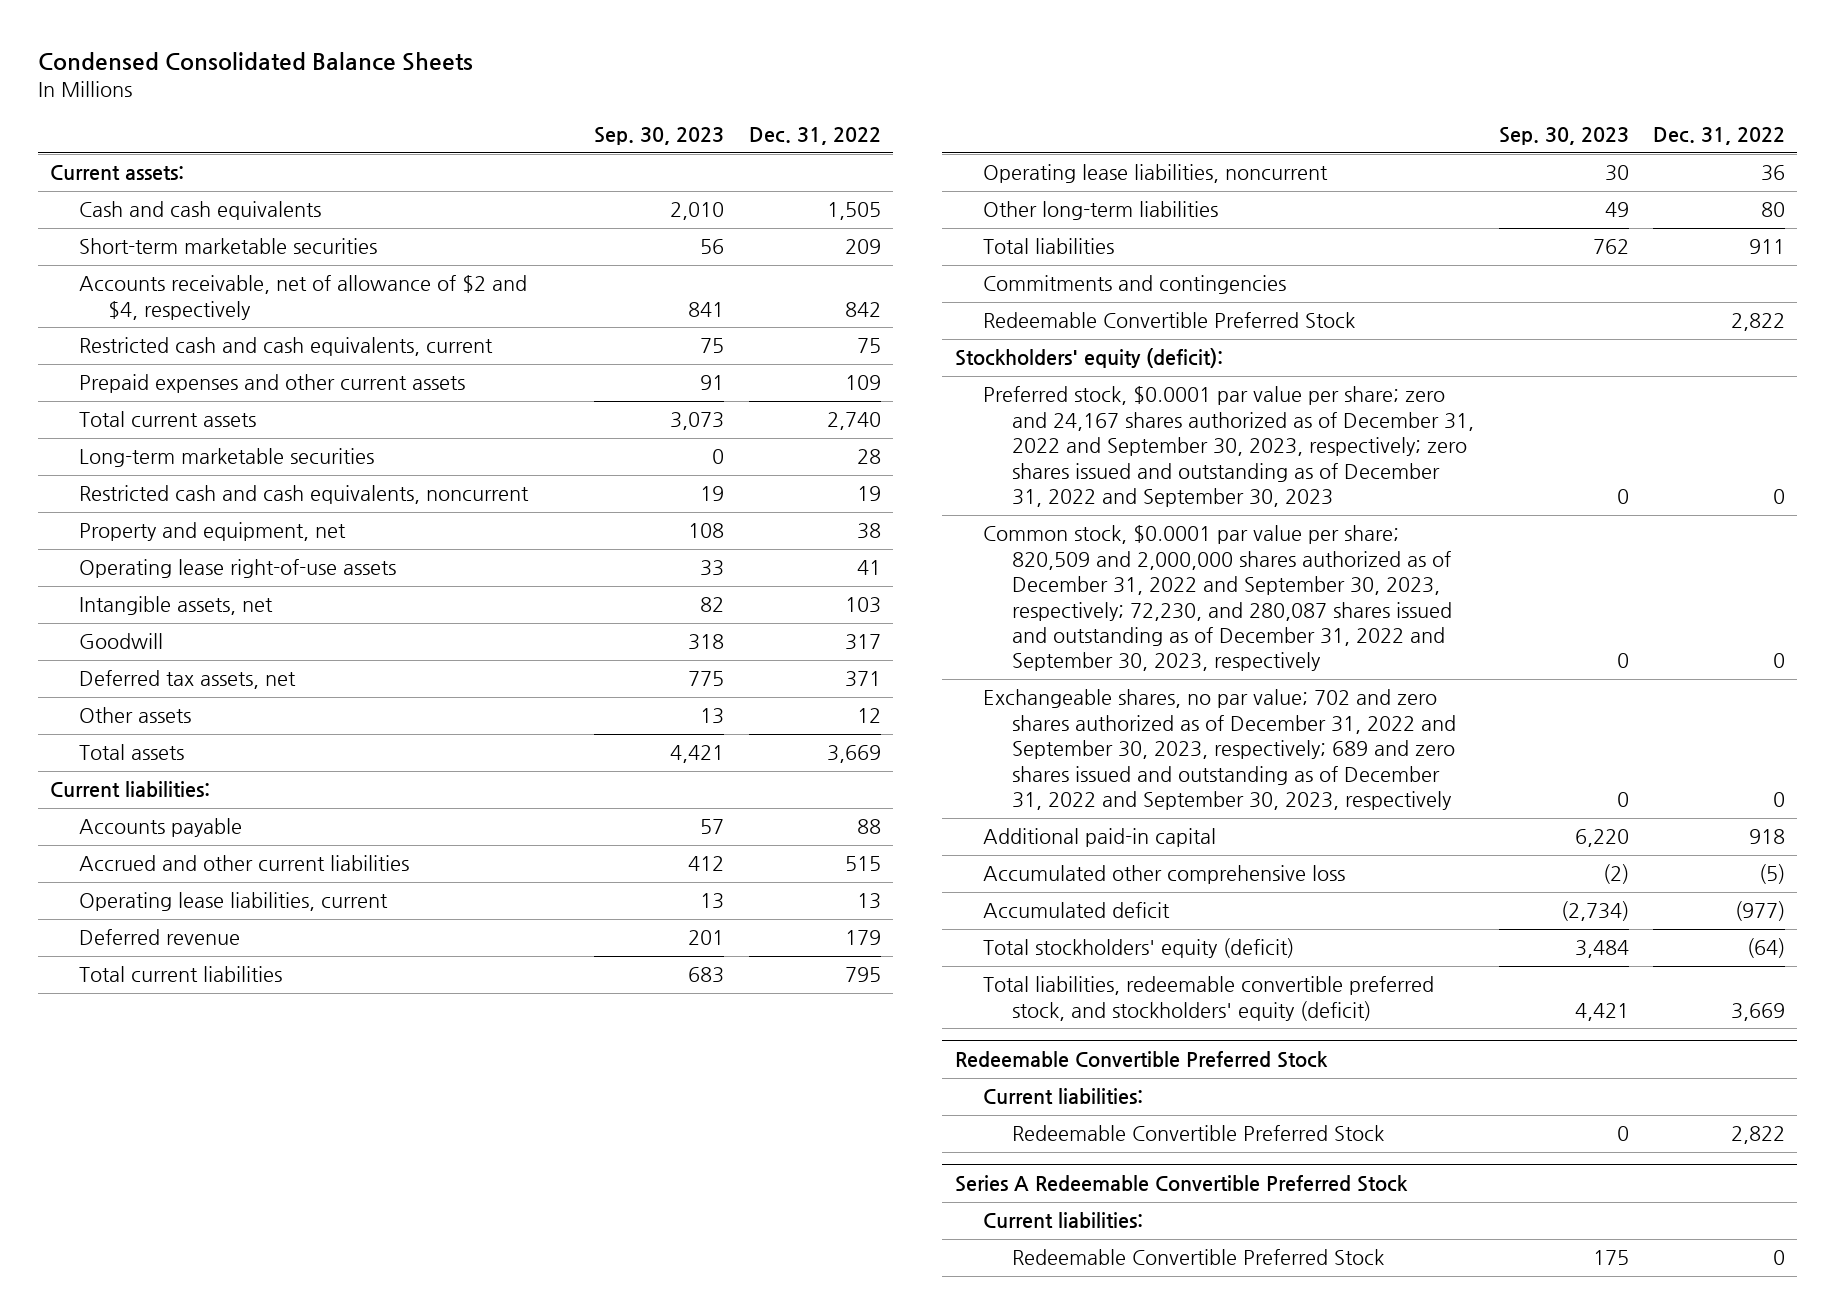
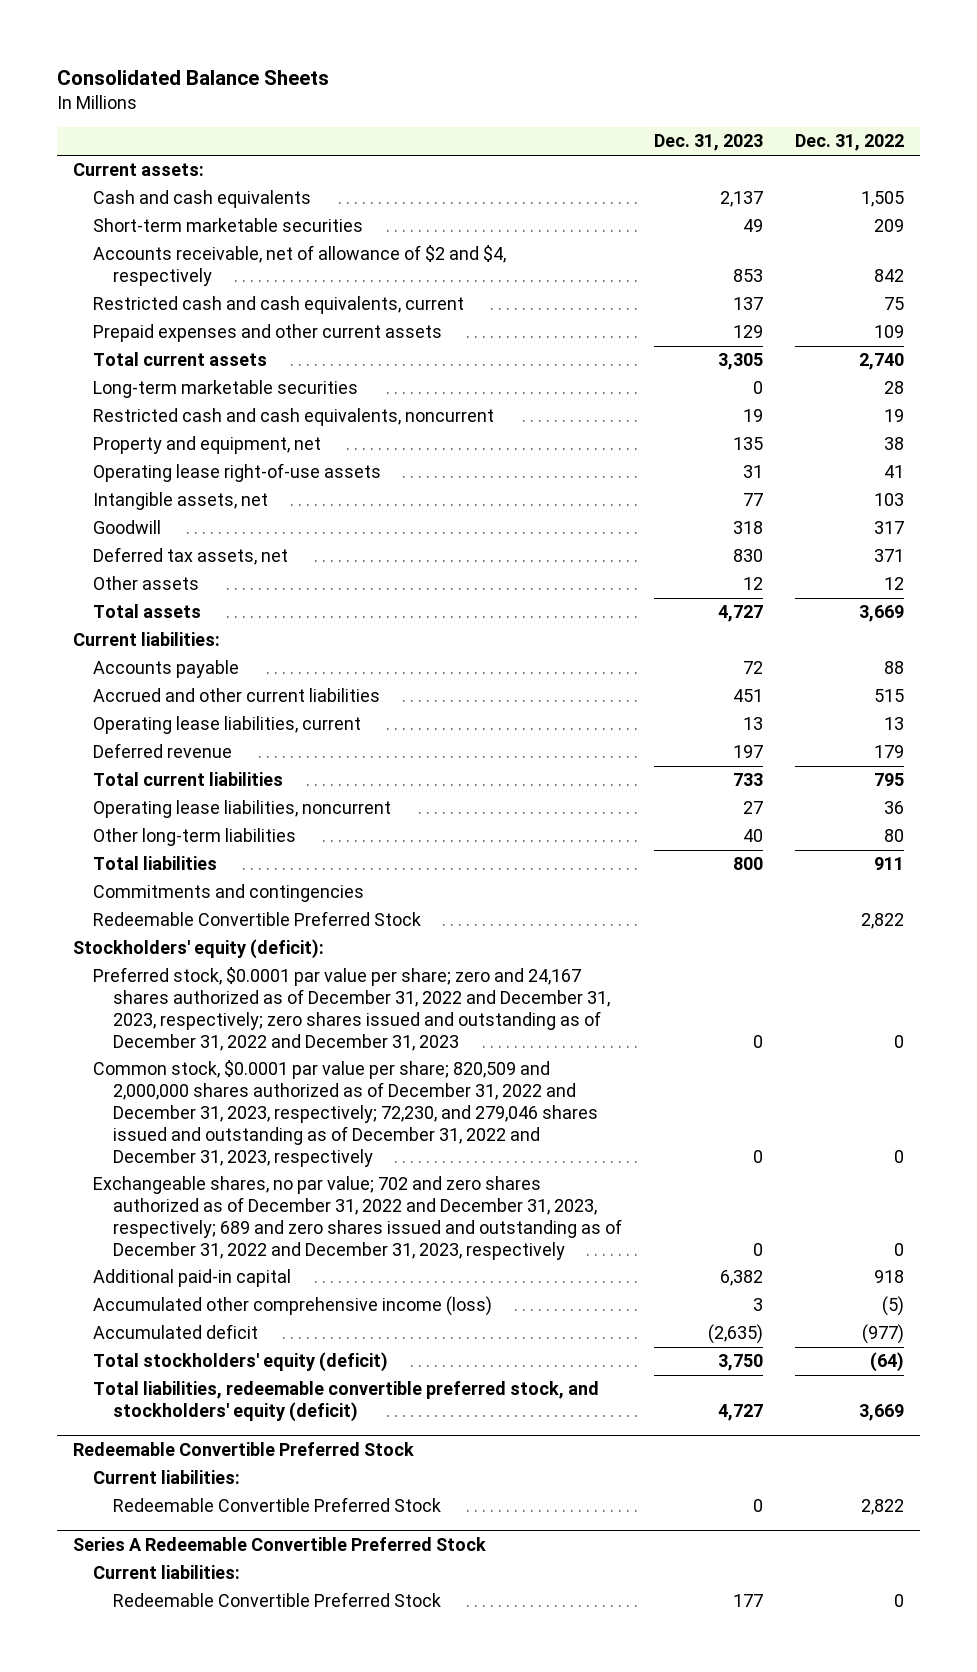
[38,52,474,72] Condensed Consolidated Balance Sheets -> [57,70,330,86] Consolidated Balance Sheets
[594,127,725,146] Sep. 30, 2023 -> none
none -> [653,134,763,152] Dec. 31, 2023
[983,386,1475,508] Preferred stock, $0.0001 par value per share; zero and 24,167 shares authorized as of December 31, 2022 and September 30, 2023, respectively; zero shares issued and outstanding as of December 31, 2022 and September 30, 2023 -> [92,967,610,1051] Preferred stock, $0.0001 par value per share; zero and 24,167 shares authorized as of December 31, 2022 and December 31, 2023, respectively; zero shares issued and outstanding as of December 31, 2022 and December 31, 2023
[983,525,1453,672] Common stock, $0.0001 par value per share; 820,509 and 2,000,000 shares authorized as of December 31, 2022 and September 30, 2023, respectively; 72,230, and 280,087 shares issued and outstanding as of December 31, 2022 and September 30, 2023, respectively -> [92,1060,598,1167] Common stock, $0.0001 par value per share; 820,509 and 2,000,000 shares authorized as of December 31, 2022 and December 31, 2023, respectively; 72,230, and 279,046 shares issued and outstanding as of December 31, 2022 and December 31, 2023, respectively
[983,689,1457,811] Exchangeable shares, no par value; 702 and zero shares authorized as of December 31, 2022 and September 30, 2023, respectively; 689 and zero shares issued and outstanding as of December 31, 2022 and September 30, 2023, respectively -> [92,1176,622,1260] Exchangeable shares, no par value; 702 and zero shares authorized as of December 31, 2022 and December 31, 2023, respectively; 689 and zero shares issued and outstanding as of December 31, 2022 and December 31, 2023, respectively
[983,865,1346,885] Accumulated other comprehensive loss -> [92,1296,492,1317] Accumulated other comprehensive income (loss)

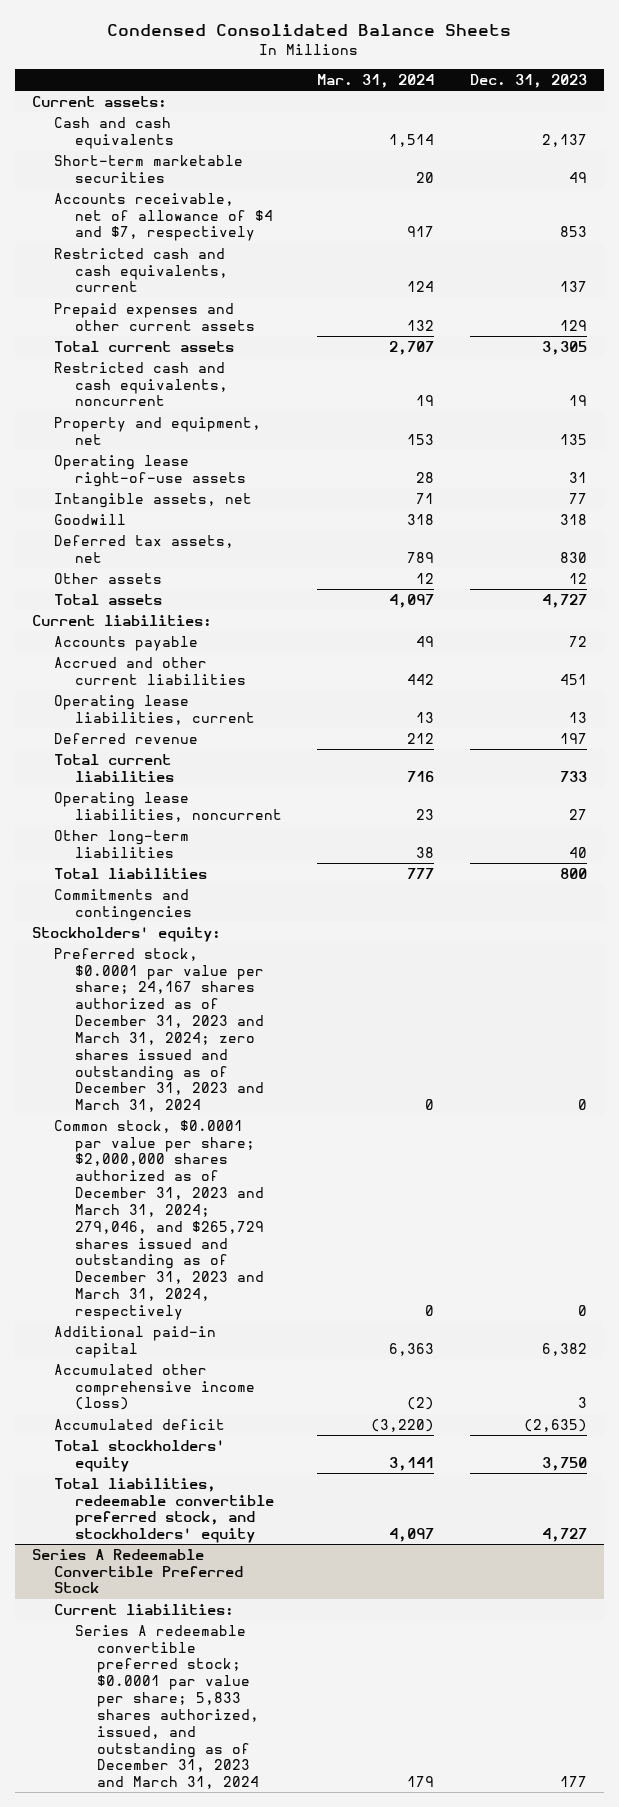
[57,70,330,86] Consolidated Balance Sheets -> [107,24,512,37] Condensed Consolidated Balance Sheets
[794,134,904,152] Dec. 31, 2022 -> none
none -> [317,74,435,89] Mar. 31, 2024
[92,245,506,287] Accounts receivable, net of allowance of $2 and $4, respectively -> [53,192,274,242] Accounts receivable, net of allowance of $4 and $7, respectively
[92,380,358,399] Long-term marketable securities -> none
[92,911,421,927] Redeemable Convertible Preferred Stock -> none
[92,1176,622,1260] Exchangeable shares, no par value; 702 and zero shares authorized as of December 31, 2022 and December 31, 2023, respectively; 689 and zero shares issued and outstanding as of December 31, 2022 and December 31, 2023, respectively -> none
[73,939,325,960] Stockholders' equity (deficit): -> [32,926,222,942] Stockholders' equity:
[92,967,610,1051] Preferred stock, $0.0001 par value per share; zero and 24,167 shares authorized as of December 31, 2022 and December 31, 2023, respectively; zero shares issued and outstanding as of December 31, 2022 and December 31, 2023 -> [53,947,265,1113] Preferred stock, $0.0001 par value per share; 24,167 shares authorized as of December 31, 2023 and March 31, 2024; zero shares issued and outstanding as of December 31, 2023 and March 31, 2024
[92,1060,598,1167] Common stock, $0.0001 par value per share; 820,509 and 2,000,000 shares authorized as of December 31, 2022 and December 31, 2023, respectively; 72,230, and 279,046 shares issued and outstanding as of December 31, 2022 and December 31, 2023, respectively -> [53,1119,265,1320] Common stock, $0.0001 par value per share; $2,000,000 shares authorized as of December 31, 2023 and March 31, 2024; 279,046, and $265,729 shares issued and outstanding as of December 31, 2023 and March 31, 2024, respectively
[73,1442,415,1457] Redeemable Convertible Preferred Stock -> none
[92,1470,240,1485] Current liabilities: -> none
[112,1497,441,1513] Redeemable Convertible Preferred Stock -> none
[92,1352,388,1373] Total stockholders' equity (deficit) -> [53,1439,225,1472] Total stockholders' equity
[92,1381,599,1423] Total liabilities, redeemable convertible preferred stock, and stockholders' equity (deficit) -> [53,1477,275,1544] Total liabilities, redeemable convertible preferred stock, and stockholders' equity
[112,1592,441,1608] Redeemable Convertible Preferred Stock -> [75,1624,259,1790] Series A redeemable convertible preferred stock; $0.0001 par value per share; 5,833 shares authorized, issued, and outstanding as of December 31, 2023 and March 31, 2024

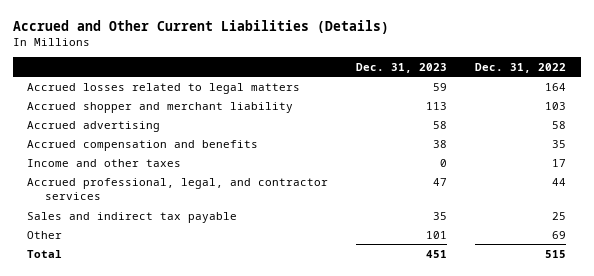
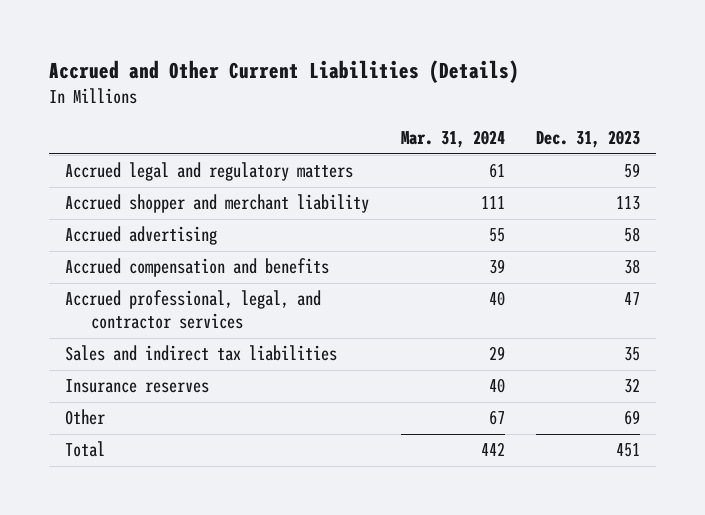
[475,62,567,73] Dec. 31, 2022 -> none
none -> [400,130,505,149] Mar. 31, 2024
[27,82,301,94] Accrued losses related to legal matters -> [65,162,354,182] Accrued legal and regulatory matters
[27,158,182,167] Income and other taxes -> none
[27,211,238,223] Sales and indirect tax payable -> [65,345,338,362] Sales and indirect tax liabilities
none -> [65,379,210,394] Insurance reserves
[426,230,448,239] 101 -> [624,410,641,426] 69

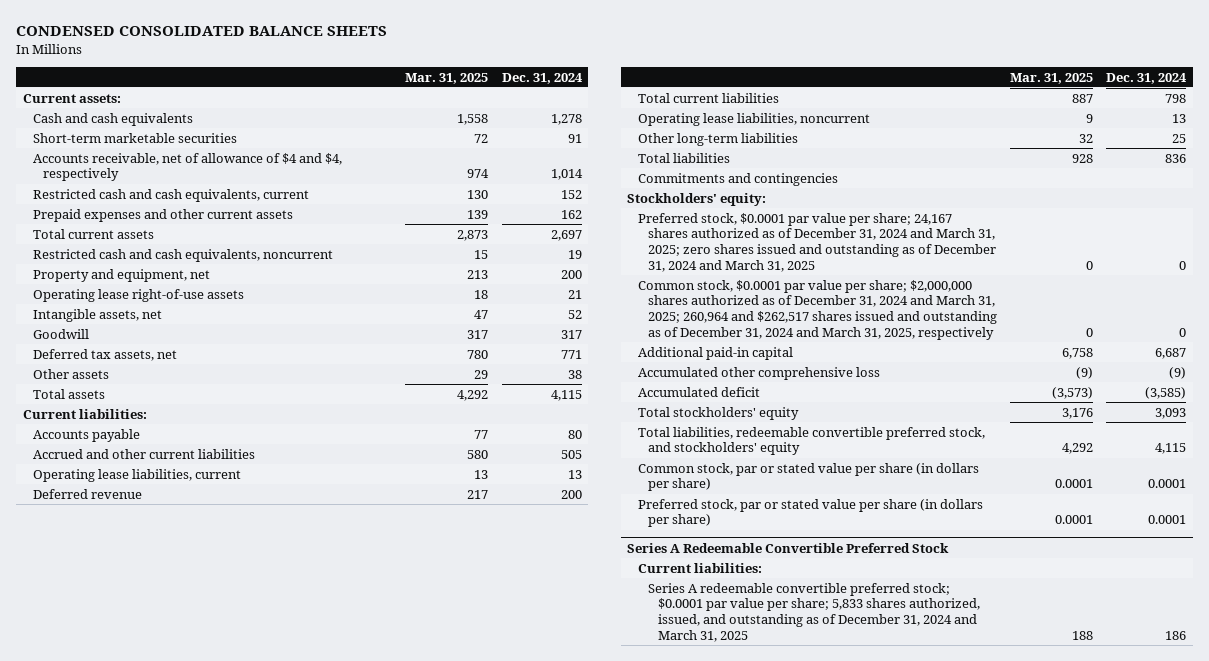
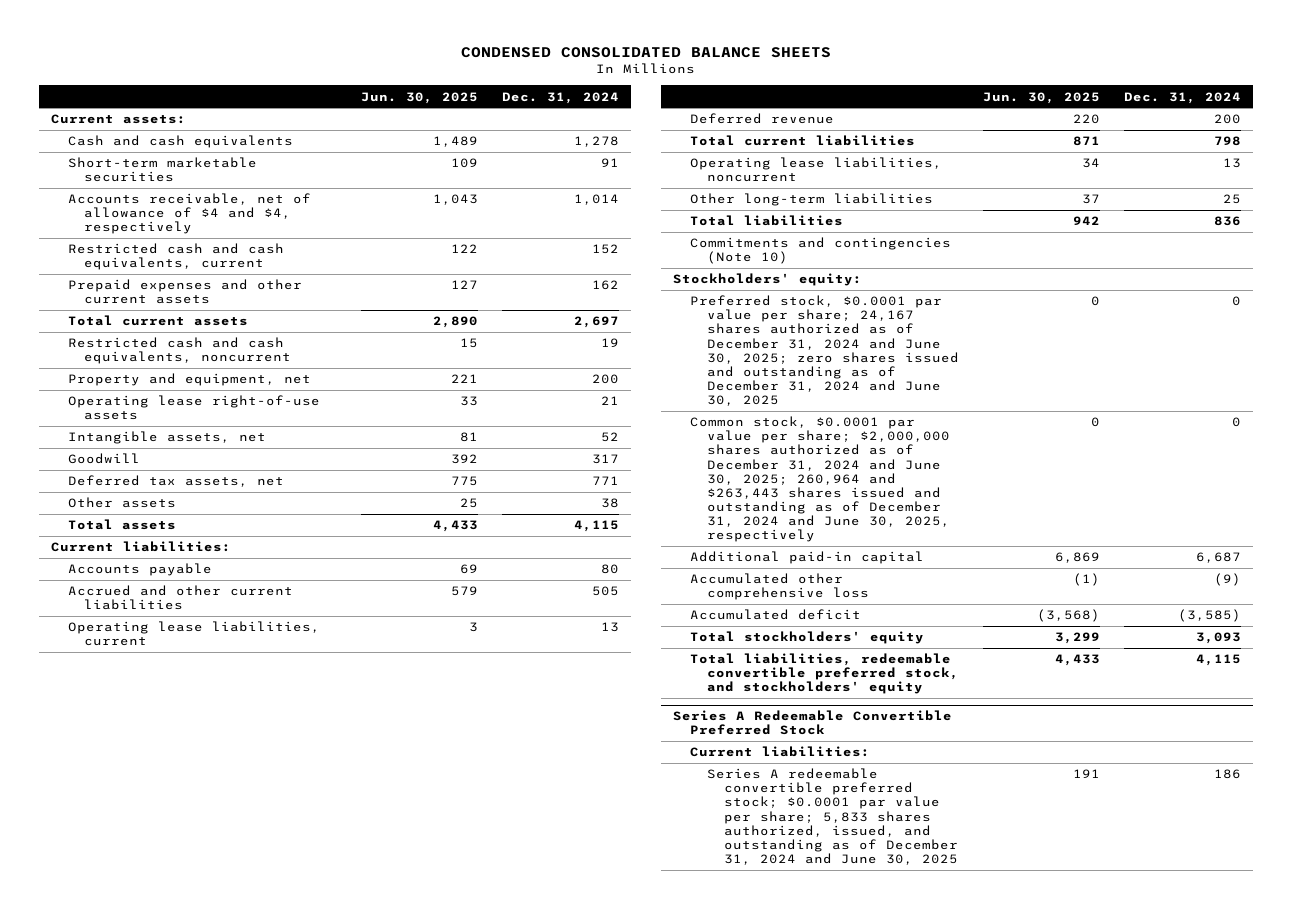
[405,72,489,84] Mar. 31, 2025 -> none
none -> [360,91,478,104] Jun. 30, 2025
[637,172,838,186] Commitments and contingencies -> [689,237,951,265] Commitments and contingencies (Note 10)
[637,212,996,272] Preferred stock, $0.0001 par value per share; 24,167 shares authorized as of December 31, 2024 and March 31, 2025; zero shares issued and outstanding as of December 31, 2024 and March 31, 2025 -> [689,295,959,407] Preferred stock, $0.0001 par value per share; 24,167 shares authorized as of December 31, 2024 and June 30, 2025; zero shares issued and outstanding as of December 31, 2024 and June 30, 2025
[637,279,997,340] Common stock, $0.0001 par value per share; $2,000,000 shares authorized as of December 31, 2024 and March 31, 2025; 260,964 and $262,517 shares issued and outstanding as of December 31, 2024 and March 31, 2025, respectively -> [689,416,950,543] Common stock, $0.0001 par value per share; $2,000,000 shares authorized as of December 31, 2024 and June 30, 2025; 260,964 and $263,443 shares issued and outstanding as of December 31, 2024 and June 30, 2025, respectively
[637,462,979,492] Common stock, par or stated value per share (in dollars per share) -> none
[637,498,983,528] Preferred stock, par or stated value per share (in dollars per share) -> none
[647,582,980,642] Series A redeemable convertible preferred stock; $0.0001 par value per share; 5,833 shares authorized, issued, and outstanding as of December 31, 2024 and March 31, 2025 -> [706,768,958,865] Series A redeemable convertible preferred stock; $0.0001 par value per share; 5,833 shares authorized, issued, and outstanding as of December 31, 2024 and June 30, 2025

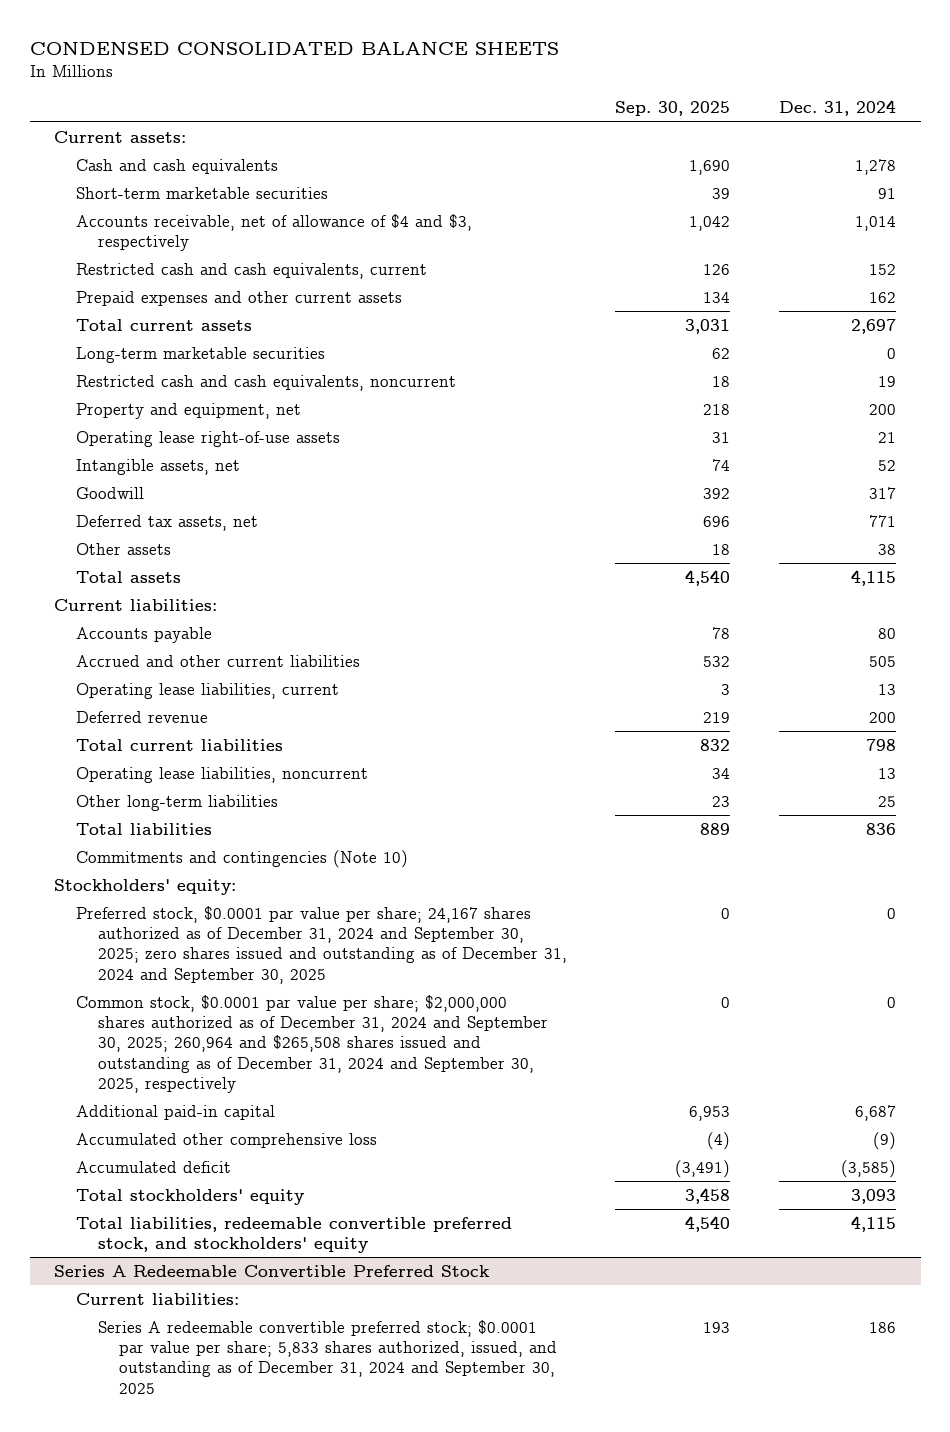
[360,91,478,104] Jun. 30, 2025 -> none
none -> [615,101,731,117] Sep. 30, 2025
[67,193,311,235] Accounts receivable, net of allowance of $4 and $4, respectively -> [75,213,472,251] Accounts receivable, net of allowance of $4 and $3, respectively
none -> [75,346,325,363] Long-term marketable securities
[689,295,959,407] Preferred stock, $0.0001 par value per share; 24,167 shares authorized as of December 31, 2024 and June 30, 2025; zero shares issued and outstanding as of December 31, 2024 and June 30, 2025 -> [75,905,567,984] Preferred stock, $0.0001 par value per share; 24,167 shares authorized as of December 31, 2024 and September 30, 2025; zero shares issued and outstanding as of December 31, 2024 and September 30, 2025
[689,416,950,543] Common stock, $0.0001 par value per share; $2,000,000 shares authorized as of December 31, 2024 and June 30, 2025; 260,964 and $263,443 shares issued and outstanding as of December 31, 2024 and June 30, 2025, respectively -> [75,994,548,1094] Common stock, $0.0001 par value per share; $2,000,000 shares authorized as of December 31, 2024 and September 30, 2025; 260,964 and $265,508 shares issued and outstanding as of December 31, 2024 and September 30, 2025, respectively
[706,768,958,865] Series A redeemable convertible preferred stock; $0.0001 par value per share; 5,833 shares authorized, issued, and outstanding as of December 31, 2024 and June 30, 2025 -> [97,1319,558,1394] Series A redeemable convertible preferred stock; $0.0001 par value per share; 5,833 shares authorized, issued, and outstanding as of December 31, 2024 and September 30, 2025

